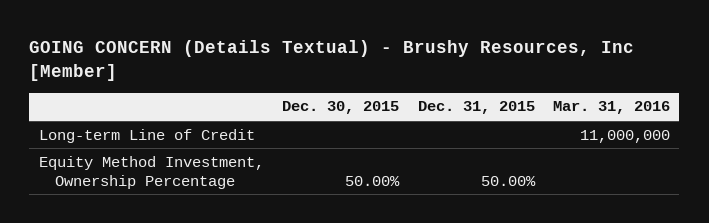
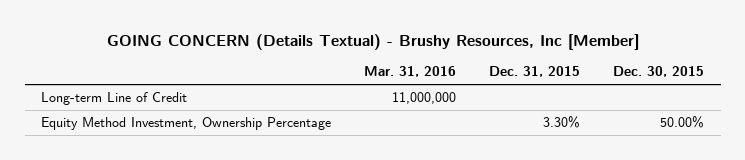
[480,175,536,186] 50.00% -> [543,116,581,129] 3.30%

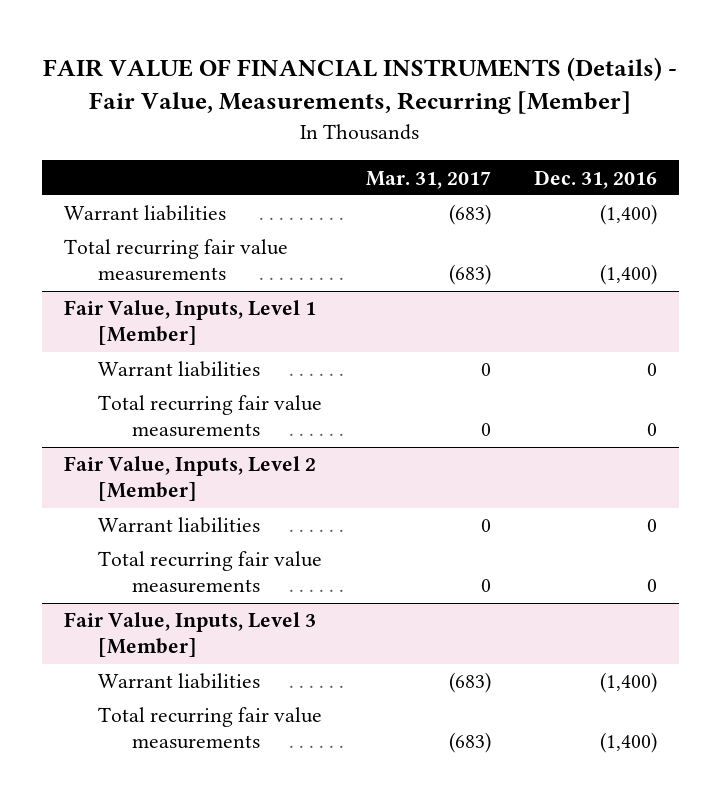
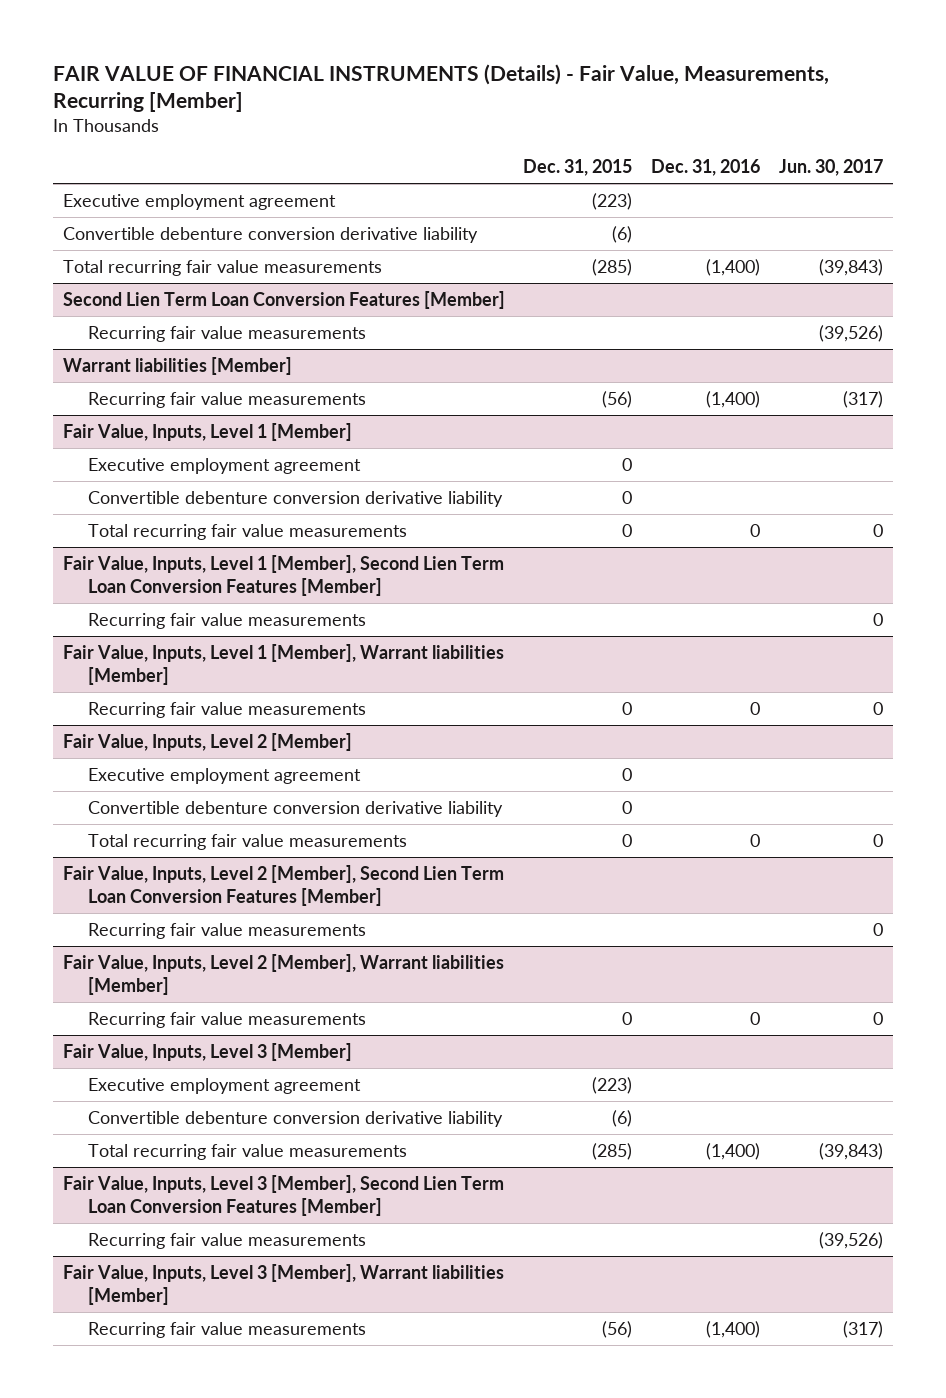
[365,170,491,189] Mar. 31, 2017 -> none
none -> [523,158,633,176] Dec. 31, 2015
none -> [779,158,884,176] Jun. 30, 2017
[63,205,226,222] Warrant liabilities -> none
none -> [62,194,336,211] Executive employment agreement
none -> [62,227,478,244] Convertible debenture conversion derivative liability
none -> [62,291,505,310] Second Lien Term Loan Conversion Features [Member]
none -> [88,326,367,343] Recurring fair value measurements
none -> [62,357,292,376] Warrant liabilities [Member]
none -> [88,392,367,409] Recurring fair value measurements
[98,361,261,378] Warrant liabilities -> none
none -> [88,458,362,475] Executive employment agreement
none -> [88,491,504,508] Convertible debenture conversion derivative liability
none -> [62,555,504,596] Fair Value, Inputs, Level 1 [Member], Second Lien Term Loan Conversion Features [Member]
none -> [88,613,367,630] Recurring fair value measurements
none -> [62,644,504,685] Fair Value, Inputs, Level 1 [Member], Warrant liabilities [Member]
none -> [88,702,367,719] Recurring fair value measurements
[98,517,261,534] Warrant liabilities -> none
none -> [88,768,362,785] Executive employment agreement
none -> [88,801,504,818] Convertible debenture conversion derivative liability
none -> [62,865,504,906] Fair Value, Inputs, Level 2 [Member], Second Lien Term Loan Conversion Features [Member]
none -> [88,923,367,940] Recurring fair value measurements
none -> [62,954,504,995] Fair Value, Inputs, Level 2 [Member], Warrant liabilities [Member]
none -> [88,1012,367,1029] Recurring fair value measurements
[98,673,261,690] Warrant liabilities -> none
none -> [88,1078,362,1095] Executive employment agreement
none -> [88,1111,504,1128] Convertible debenture conversion derivative liability
none -> [62,1175,504,1216] Fair Value, Inputs, Level 3 [Member], Second Lien Term Loan Conversion Features [Member]
none -> [88,1233,367,1250] Recurring fair value measurements
none -> [62,1264,504,1305] Fair Value, Inputs, Level 3 [Member], Warrant liabilities [Member]
none -> [88,1322,367,1339] Recurring fair value measurements

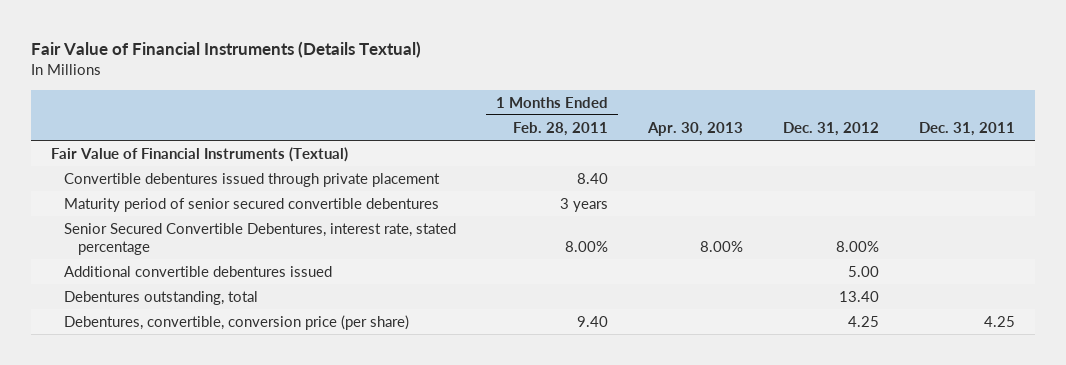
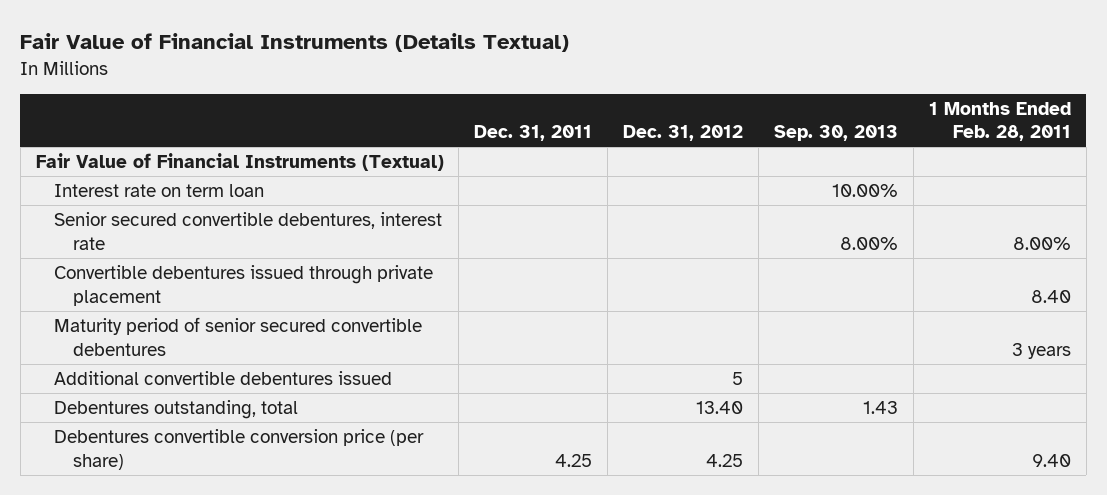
[647,121,744,136] Apr. 30, 2013 -> none
none -> [774,125,899,142] Sep. 30, 2013
none -> [54,184,265,198] Interest rate on term loan
none -> [54,212,443,250] Senior secured convertible debentures, interest rate
[64,222,457,255] Senior Secured Convertible Debentures, interest rate, stated percentage -> none
[848,265,880,277] 5.00 -> [732,372,744,386] 5
[64,314,410,330] Debentures, convertible, conversion price (per share) -> [54,429,425,470] Debentures convertible conversion price (per share)

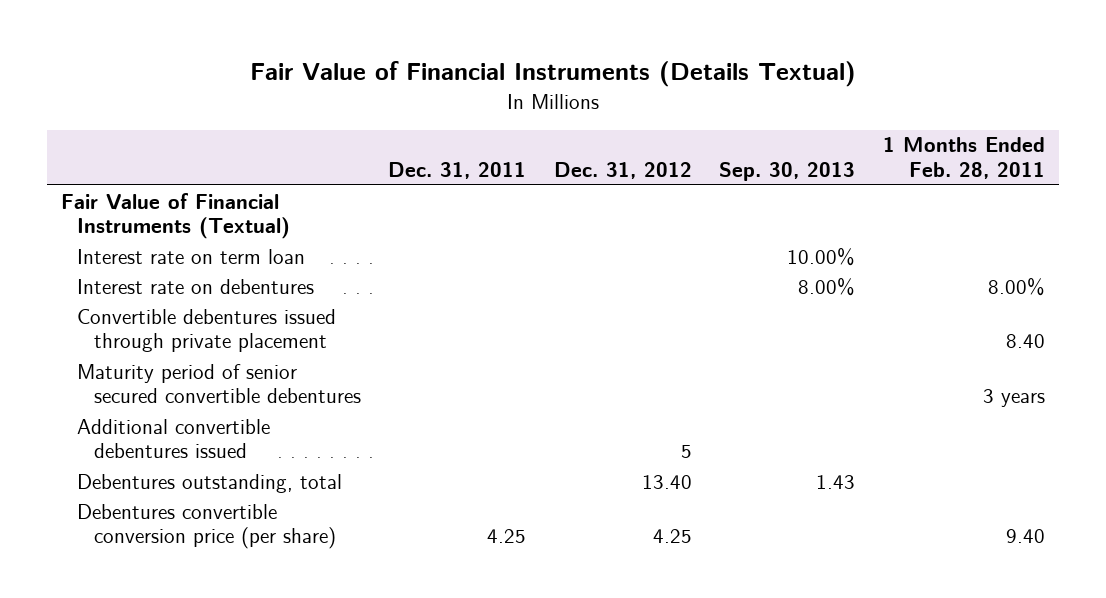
[54,212,443,250] Senior secured convertible debentures, interest rate -> [77,278,315,294] Interest rate on debentures

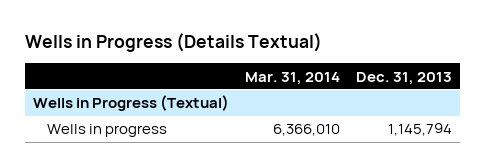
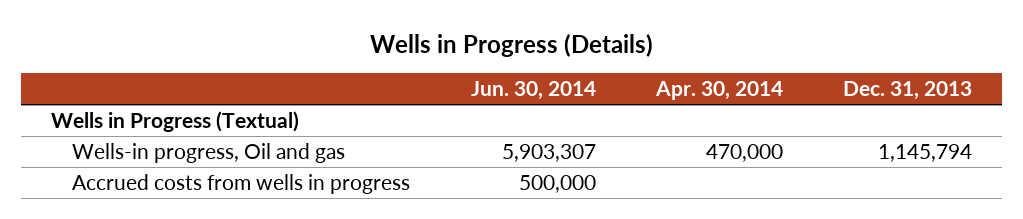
[24,33,322,53] Wells in Progress (Details Textual) -> [369,33,653,57] Wells in Progress (Details)
[244,71,340,85] Mar. 31, 2014 -> none
none -> [470,81,596,101] Jun. 30, 2014
none -> [654,81,783,101] Apr. 30, 2014
[47,124,168,138] Wells in progress -> [72,142,346,163] Wells-in progress, Oil and gas
none -> [72,173,411,194] Accrued costs from wells in progress

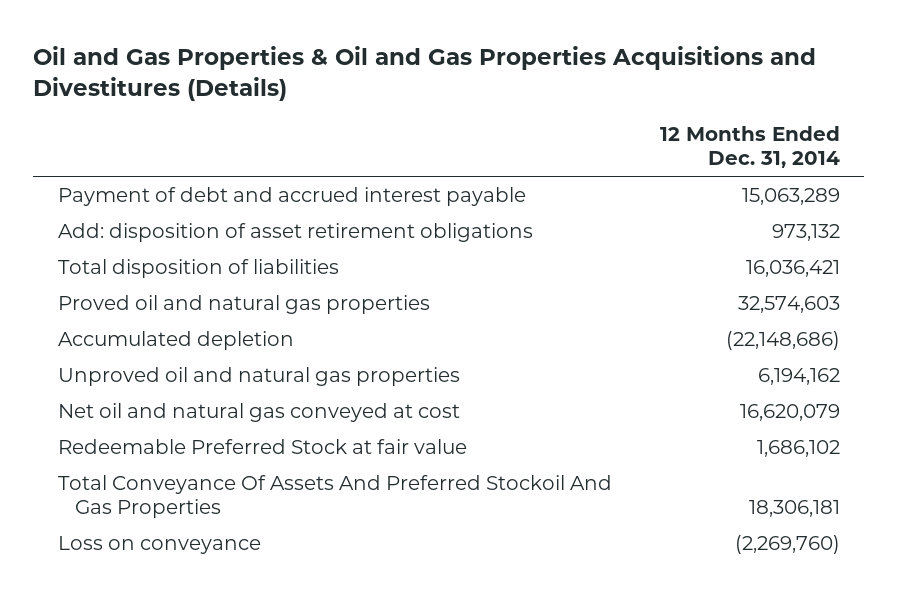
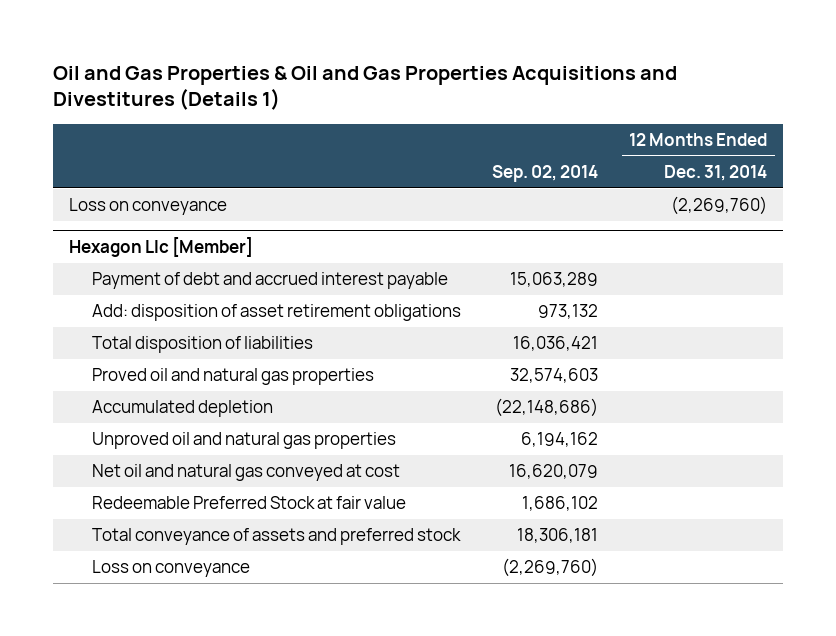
[33,45,817,101] Oil and Gas Properties & Oil and Gas Properties Acquisitions and Divestitures (Details) -> [53,65,678,111] Oil and Gas Properties & Oil and Gas Properties Acquisitions and Divestitures (Details 1)
none -> [492,165,599,183] Sep. 02, 2014
[57,187,526,207] Payment of debt and accrued interest payable -> none
[57,223,533,243] Add: disposition of asset retirement obligations -> none
[57,259,339,279] Total disposition of liabilities -> none
[57,295,430,315] Proved oil and natural gas properties -> none
[57,331,294,351] Accumulated depletion -> none
[57,367,460,387] Unproved oil and natural gas properties -> none
[57,403,460,423] Net oil and natural gas conveyed at cost -> none
[57,439,467,455] Redeemable Preferred Stock at fair value -> none
[57,475,612,519] Total Conveyance Of Assets And Preferred Stockoil And Gas Properties -> none
none -> [68,237,253,258] Hexagon Llc [Member]
none -> [91,272,448,290] Payment of debt and accrued interest payable
none -> [91,304,461,322] Add: disposition of asset retirement obligations
none -> [91,336,313,354] Total disposition of liabilities
none -> [91,368,374,386] Proved oil and natural gas properties
none -> [91,400,273,418] Accumulated depletion
none -> [91,432,396,450] Unproved oil and natural gas properties
none -> [91,464,400,482] Net oil and natural gas conveyed at cost
none -> [91,496,406,510] Redeemable Preferred Stock at fair value
none -> [91,528,461,546] Total conveyance of assets and preferred stock
none -> [91,560,250,578] Loss on conveyance

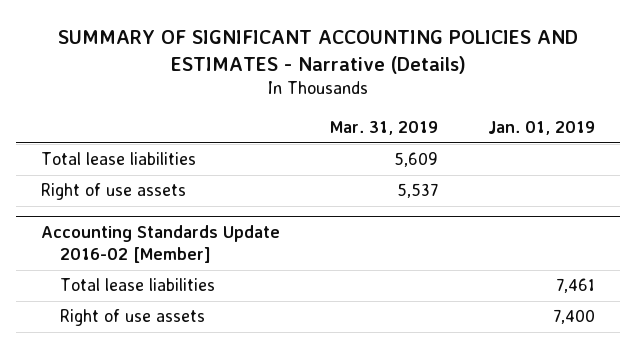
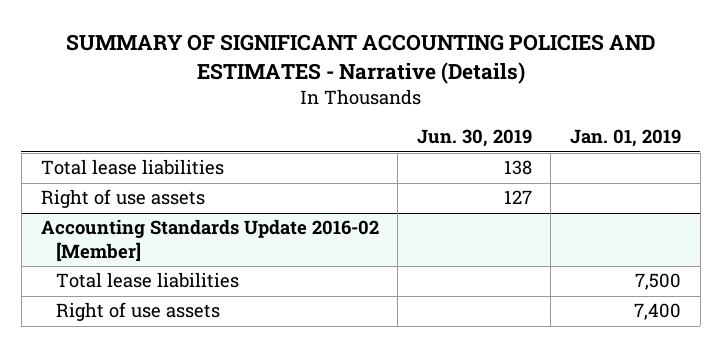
[330,121,439,136] Mar. 31, 2019 -> none
none -> [416,129,532,148] Jun. 30, 2019
[556,278,596,294] 7,461 -> [635,273,682,291] 7,500

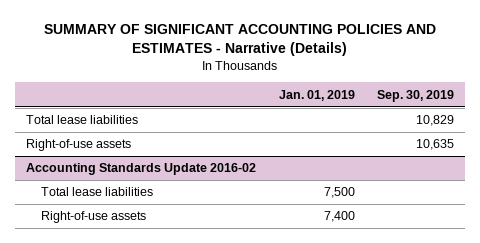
[416,129,532,148] Jun. 30, 2019 -> none
none -> [377,89,455,102] Sep. 30, 2019
[40,189,205,209] Right of use assets -> [26,139,132,152] Right-of-use assets
[40,219,379,262] Accounting Standards Update 2016-02 [Member] -> [26,163,257,176] Accounting Standards Update 2016-02
[55,302,220,322] Right of use assets -> [40,211,146,224] Right-of-use assets

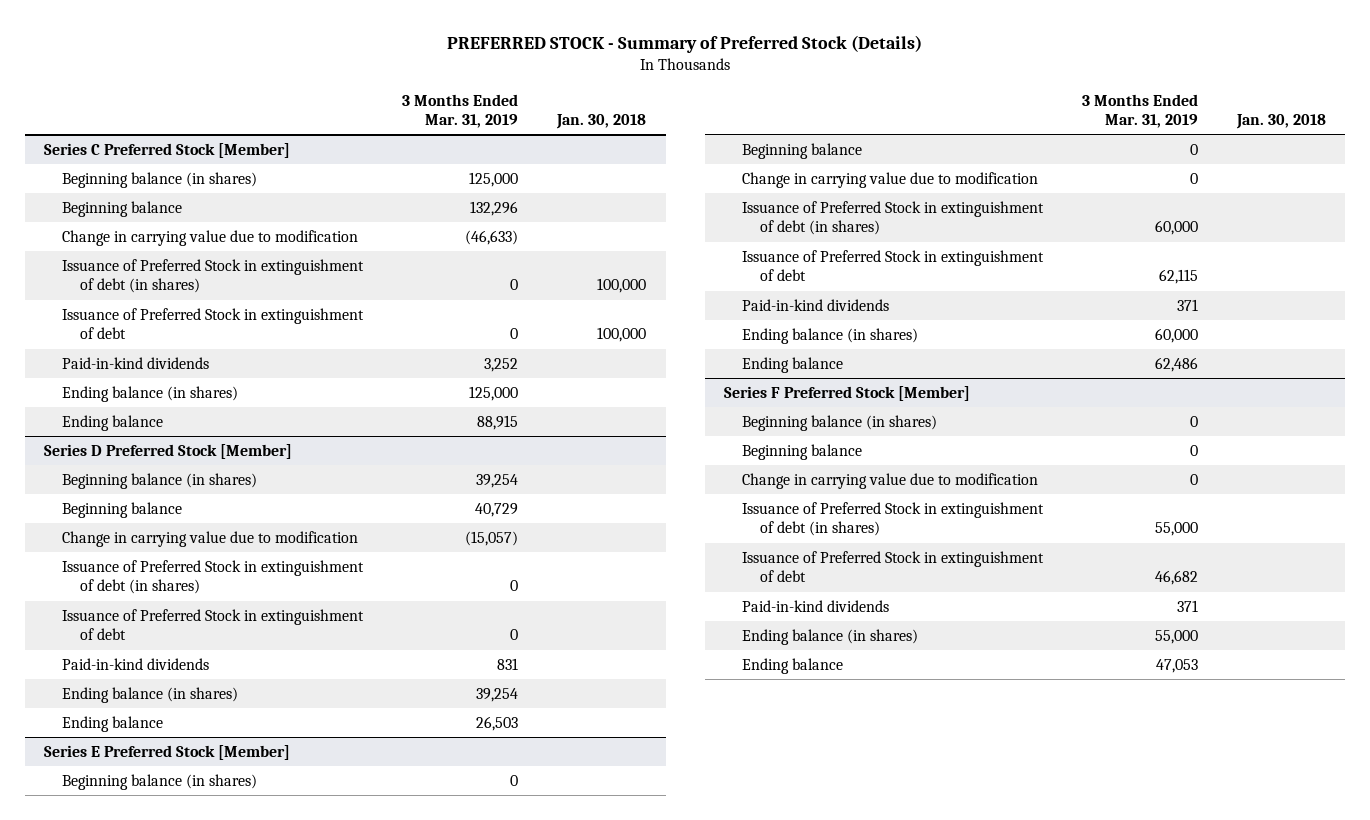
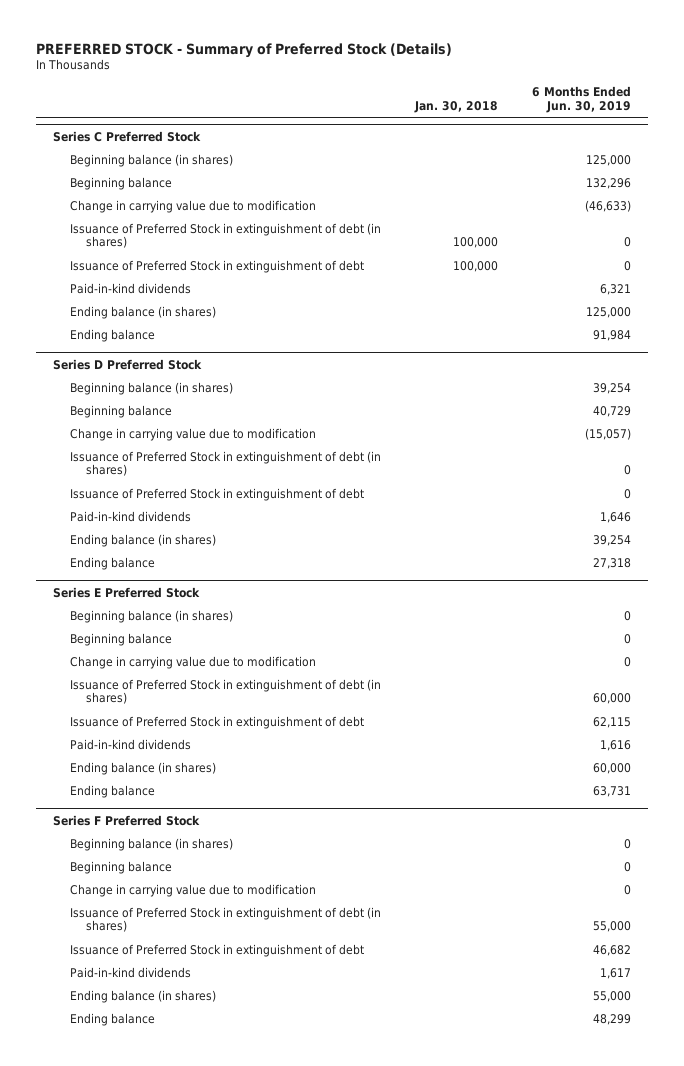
[402,93,519,129] 3 Months Ended Mar. 31, 2019 -> none
none -> [532,86,632,114] 6 Months Ended Jun. 30, 2019
[44,142,291,158] Series C Preferred Stock [Member] -> [52,130,201,142] Series C Preferred Stock
[44,443,293,459] Series D Preferred Stock [Member] -> [52,358,202,370] Series D Preferred Stock
[44,744,291,760] Series E Preferred Stock [Member] -> [52,586,200,598] Series E Preferred Stock
[723,385,970,401] Series F Preferred Stock [Member] -> [52,814,200,826] Series F Preferred Stock

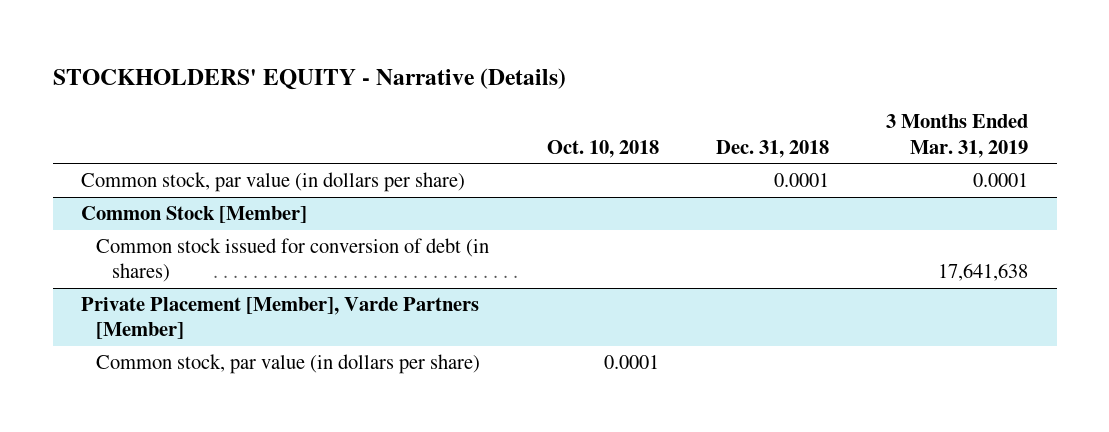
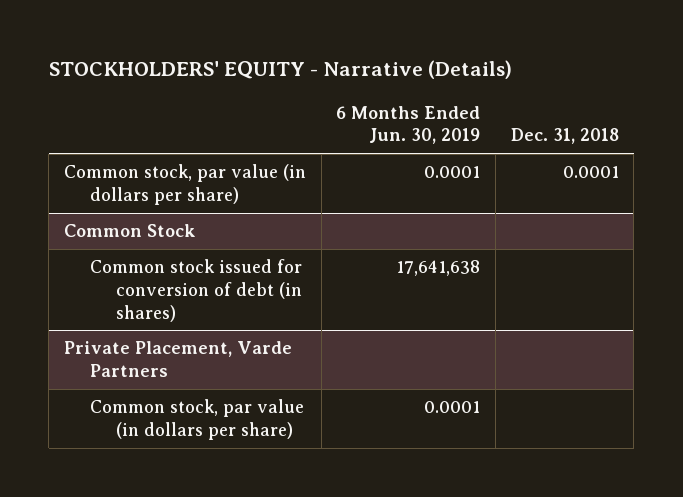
[546,139,659,158] Oct. 10, 2018 -> none
[886,114,1029,158] 3 Months Ended Mar. 31, 2019 -> none
none -> [336,105,481,145] 6 Months Ended Jun. 30, 2019
[81,206,308,224] Common Stock [Member] -> [63,224,195,238] Common Stock
[81,297,480,340] Private Placement [Member], Varde Partners [Member] -> [63,341,292,377] Private Placement, Varde Partners

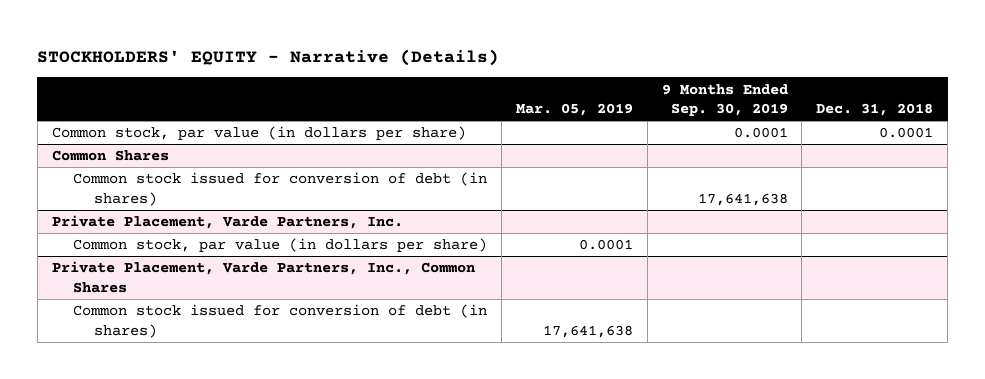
[336,105,481,145] 6 Months Ended Jun. 30, 2019 -> none
none -> [515,103,633,117] Mar. 05, 2019
none -> [661,83,788,117] 9 Months Ended Sep. 30, 2019
[63,224,195,238] Common Stock -> [51,150,169,162] Common Shares
[63,341,292,377] Private Placement, Varde Partners -> [51,215,403,230] Private Placement, Varde Partners, Inc.
none -> [51,261,476,293] Private Placement, Varde Partners, Inc., Common Shares
none -> [73,304,488,338] Common stock issued for conversion of debt (in shares)

